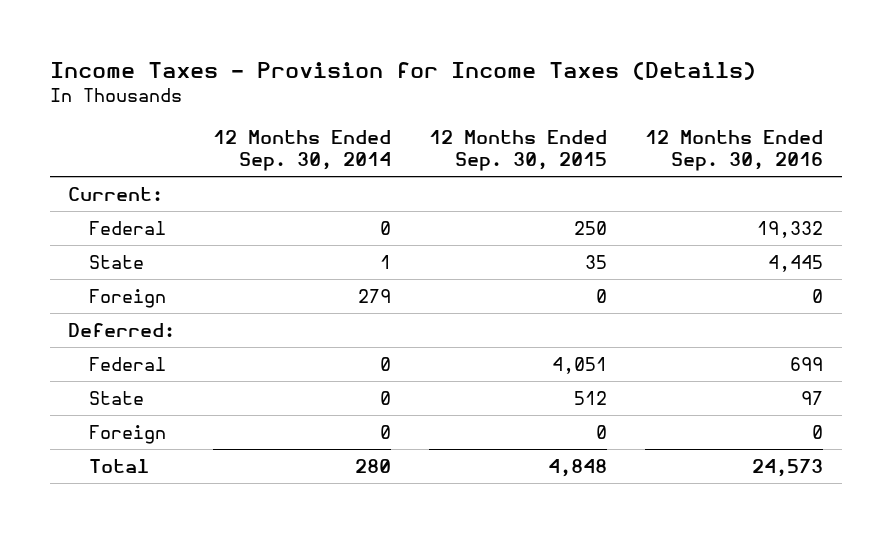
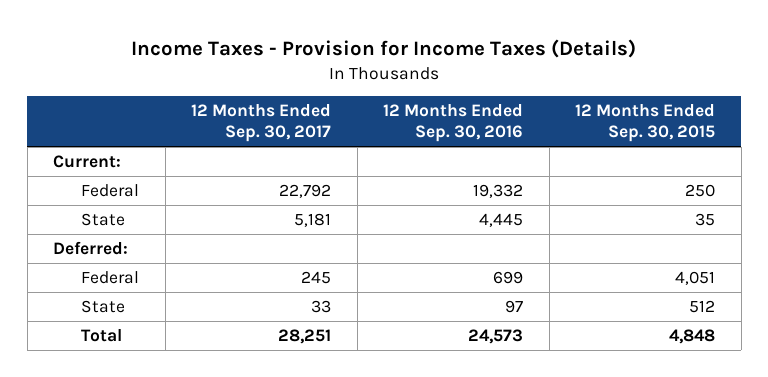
[213,130,392,172] 12 Months Ended Sep. 30, 2014 -> none
none -> [191,104,332,143] 12 Months Ended Sep. 30, 2017
[89,288,167,308] Foreign -> none
[89,424,167,444] Foreign -> none

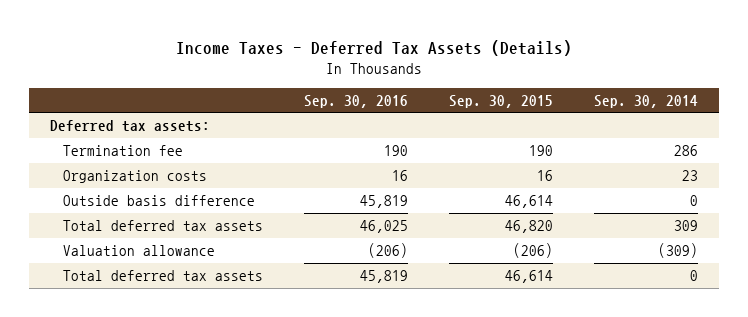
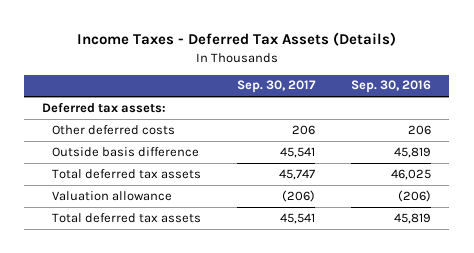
[449,94,554,108] Sep. 30, 2015 -> none
[594,94,699,108] Sep. 30, 2014 -> none
none -> [237,80,317,94] Sep. 30, 2017
[63,145,184,157] Termination fee -> none
[63,170,208,184] Organization costs -> none
none -> [52,124,176,135] Other deferred costs

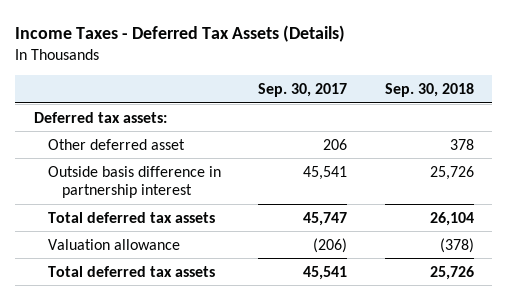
[351,80,432,94] Sep. 30, 2016 -> none
none -> [384,83,474,98] Sep. 30, 2018
[52,124,176,135] Other deferred costs -> [47,138,185,150] Other deferred asset
[52,146,200,157] Outside basis difference -> [47,165,221,199] Outside basis difference in partnership interest

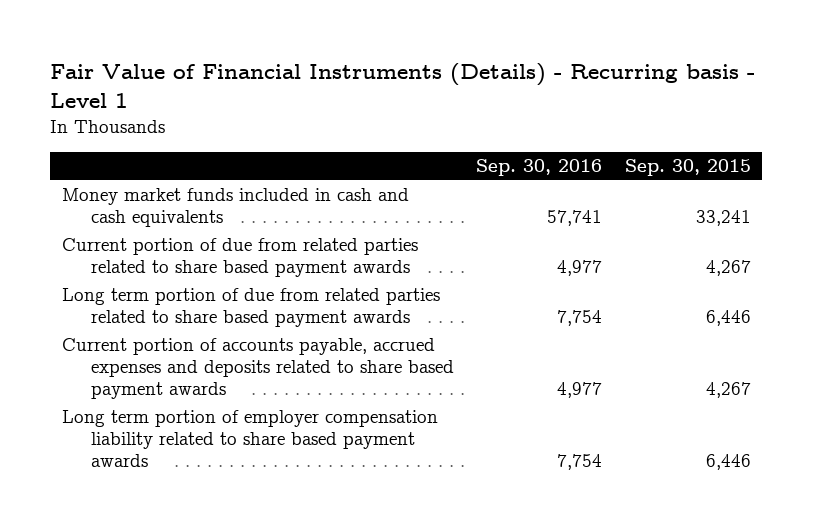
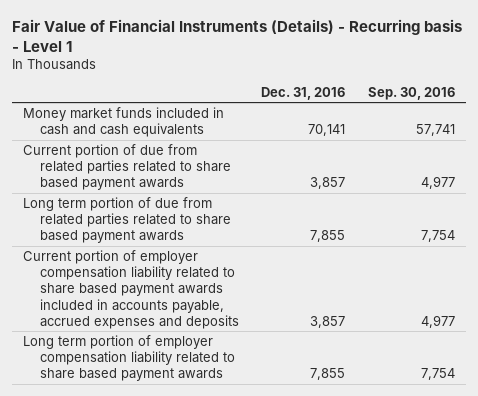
[625,159,752,177] Sep. 30, 2015 -> none
none -> [261,86,346,100] Dec. 31, 2016
[61,338,454,400] Current portion of accounts payable, accrued expenses and deposits related to share based payment awards -> [23,249,239,330] Current portion of employer compensation liability related to share based payment awards included in accounts payable, accrued expenses and deposits

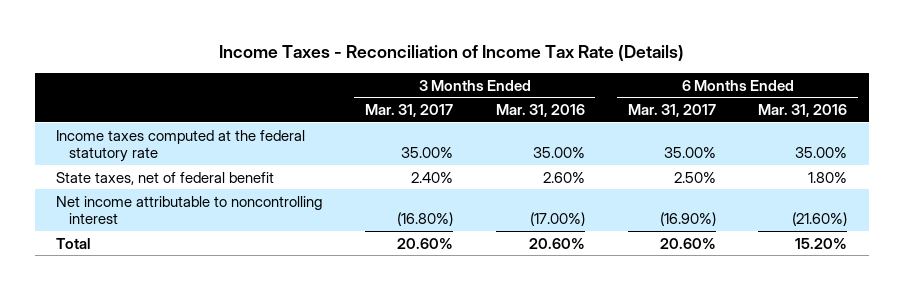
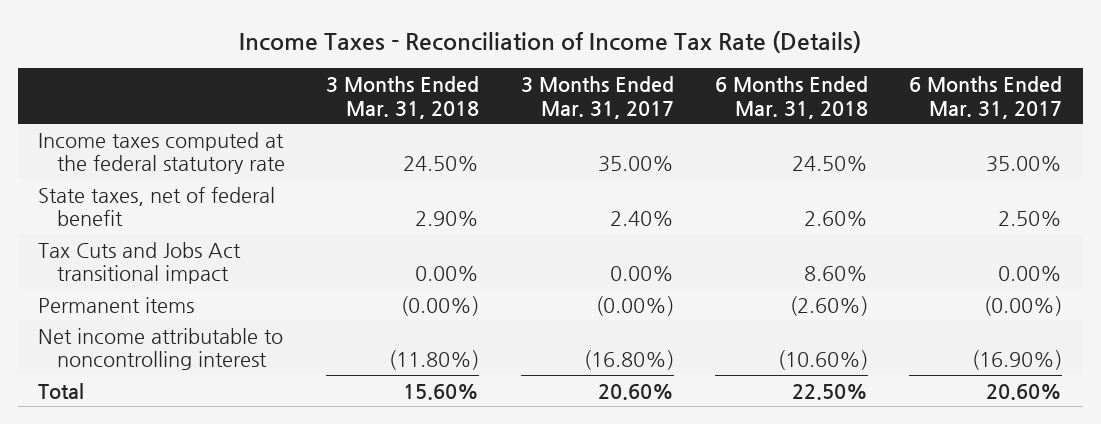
[495,103,585,117] Mar. 31, 2016 -> none
[758,103,848,117] Mar. 31, 2016 -> none
none -> [326,75,480,119] 3 Months Ended Mar. 31, 2018
none -> [715,75,869,119] 6 Months Ended Mar. 31, 2018
none -> [38,241,242,285] Tax Cuts and Jobs Act transitional impact
none -> [38,296,195,313] Permanent items

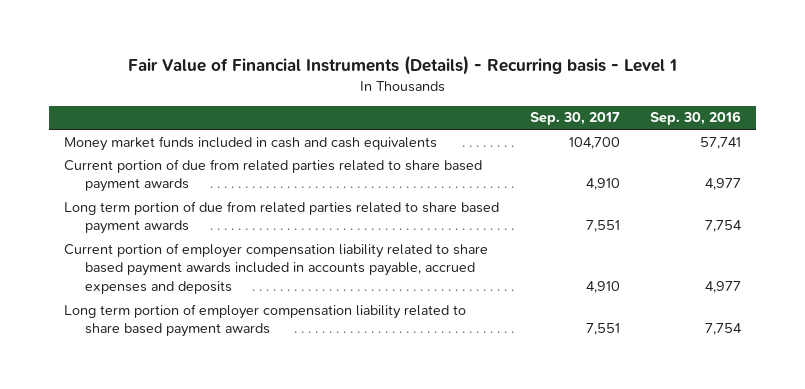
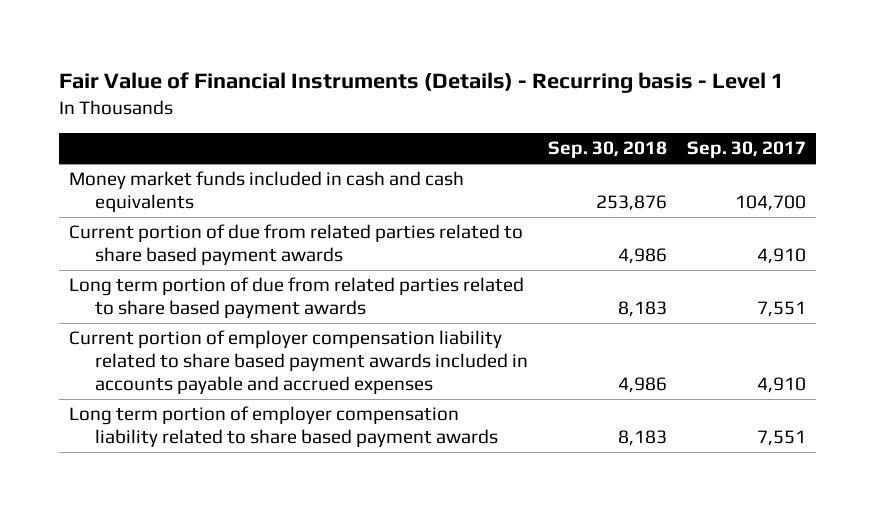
[650,111,742,126] Sep. 30, 2016 -> none
none -> [548,141,668,159] Sep. 30, 2018
[63,242,488,295] Current portion of employer compensation liability related to share based payment awards included in accounts payable, accrued expenses and deposits -> [68,330,529,395] Current portion of employer compensation liability related to share based payment awards included in accounts payable and accrued expenses

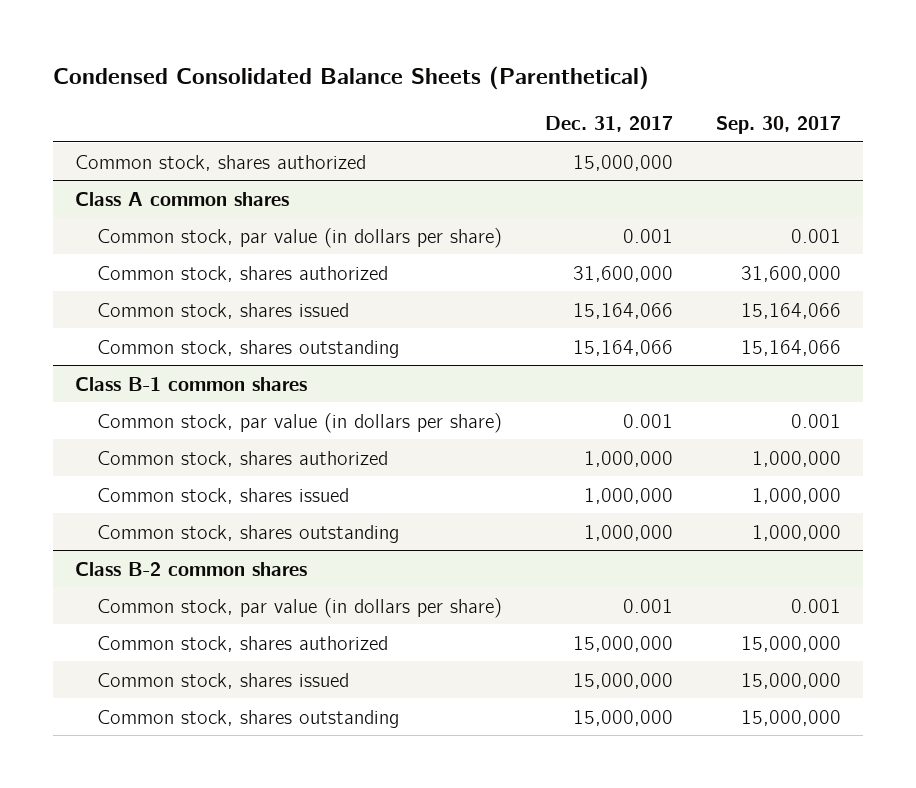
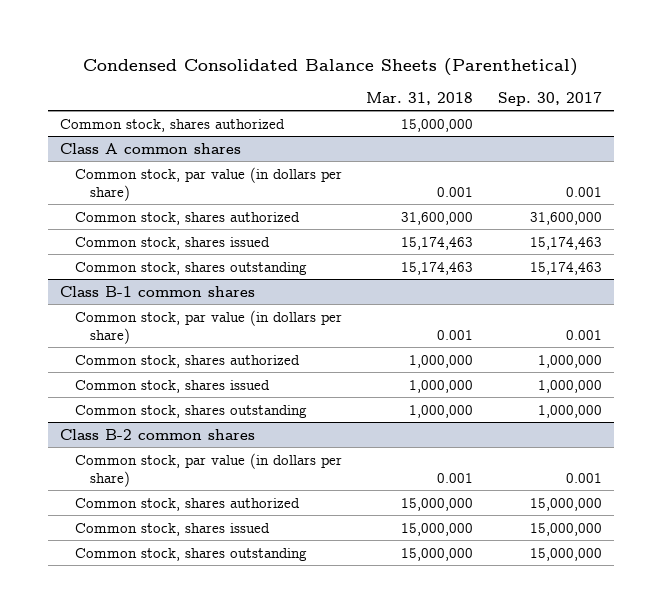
[544,116,673,133] Dec. 31, 2017 -> none
none -> [366,91,474,105] Mar. 31, 2018
[741,302,842,319] 15,164,066 -> [529,236,602,250] 15,174,463
[741,339,842,356] 15,164,066 -> [529,261,602,275] 15,174,463

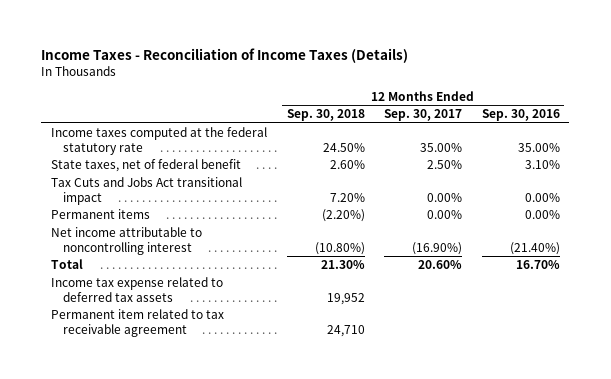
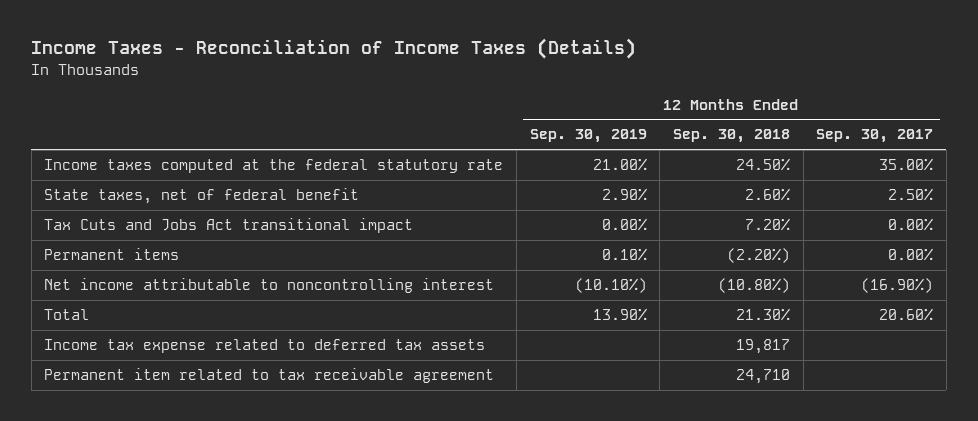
[481,109,560,122] Sep. 30, 2016 -> none
none -> [529,129,647,144] Sep. 30, 2019
[326,292,365,305] 19,952 -> [735,339,790,355] 19,817

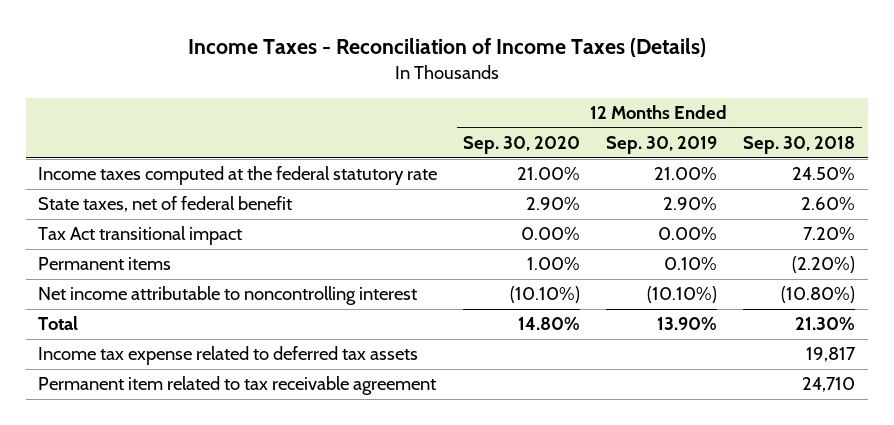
[816,129,934,144] Sep. 30, 2017 -> none
none -> [463,136,581,155] Sep. 30, 2020
[44,218,414,234] Tax Cuts and Jobs Act transitional impact -> [38,226,243,246] Tax Act transitional impact

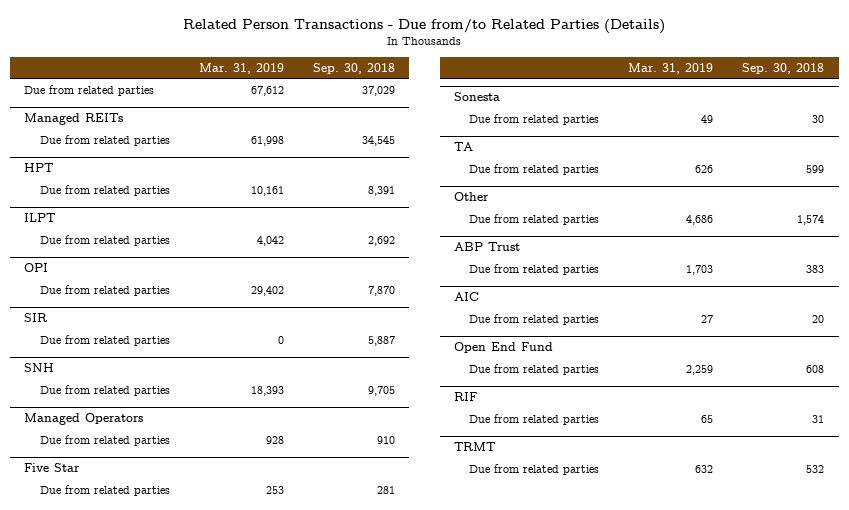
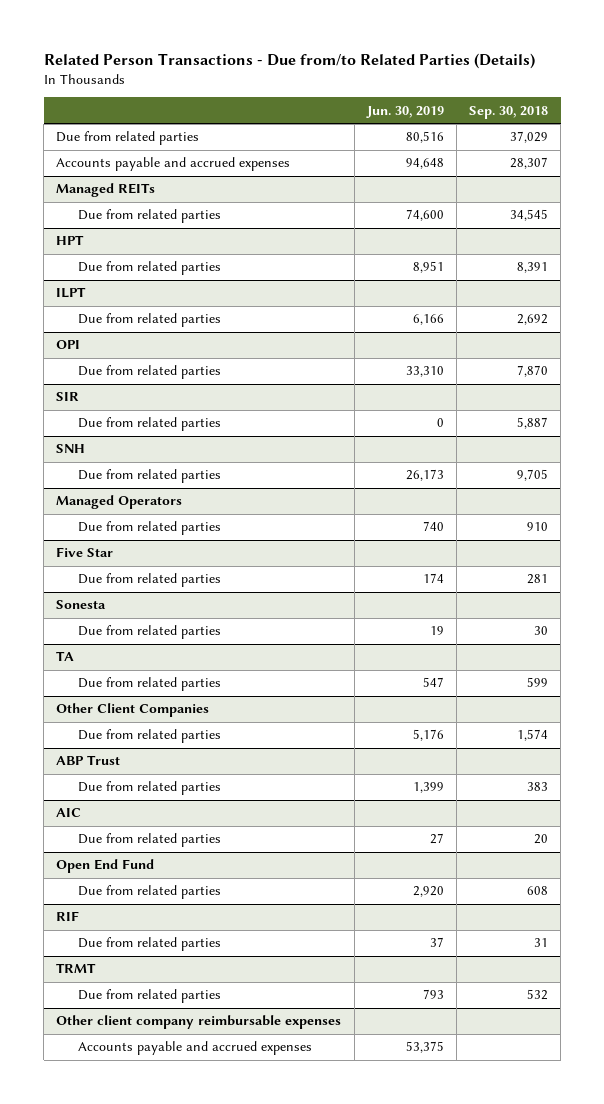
[198,63,284,75] Mar. 31, 2019 -> none
none -> [365,105,444,118] Jun. 30, 2019
none -> [56,157,291,172] Accounts payable and accrued expenses
[454,192,490,202] Other -> [56,703,210,718] Other Client Companies
none -> [56,1015,342,1030] Other client company reimbursable expenses
none -> [78,1041,313,1056] Accounts payable and accrued expenses

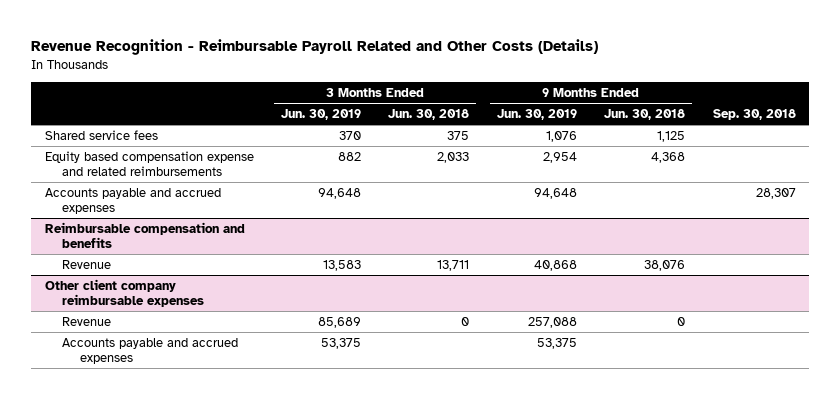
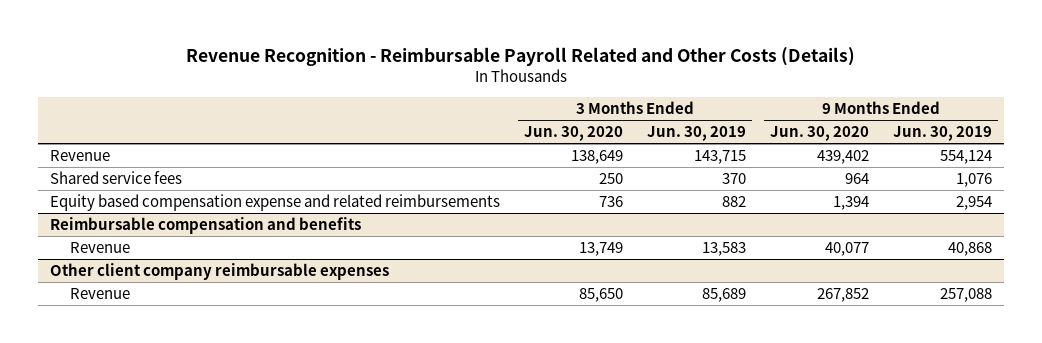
[388,109,470,121] Jun. 30, 2018 -> none
[604,109,686,121] Jun. 30, 2018 -> none
[712,109,796,121] Sep. 30, 2018 -> none
none -> [523,126,623,142] Jun. 30, 2020
none -> [769,126,869,142] Jun. 30, 2020
none -> [49,150,110,162] Revenue
[44,188,221,215] Accounts payable and accrued expenses -> none
[62,338,239,365] Accounts payable and accrued expenses -> none

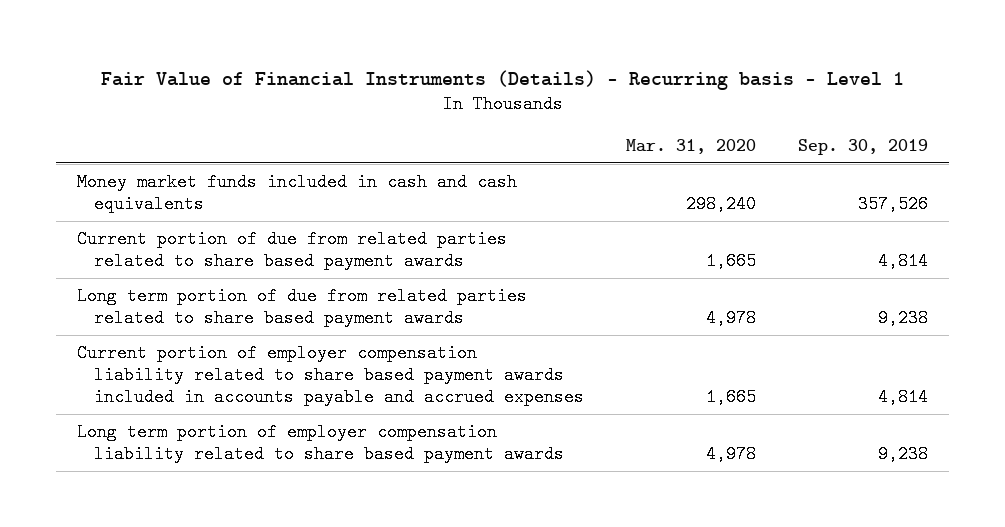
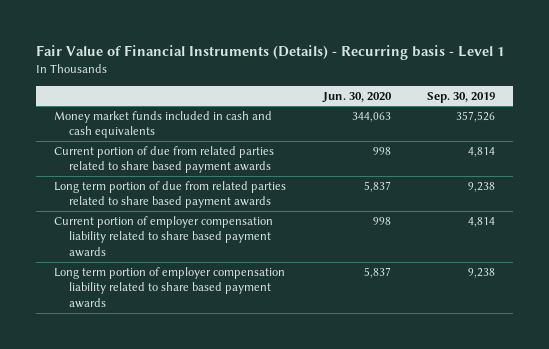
[625,138,756,154] Mar. 31, 2020 -> none
none -> [321,91,392,103] Jun. 30, 2020
[77,344,585,406] Current portion of employer compensation liability related to share based payment awards included in accounts payable and accrued expenses -> [54,215,274,258] Current portion of employer compensation liability related to share based payment awards

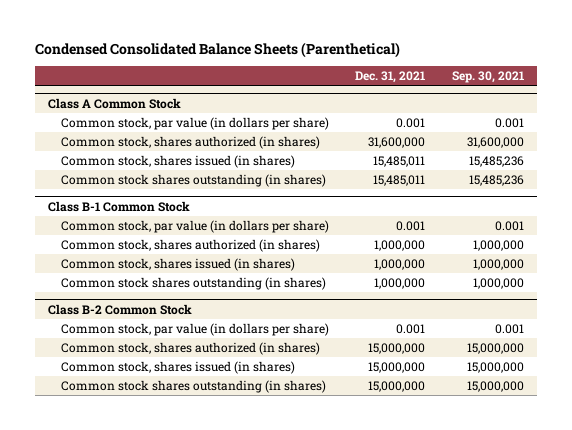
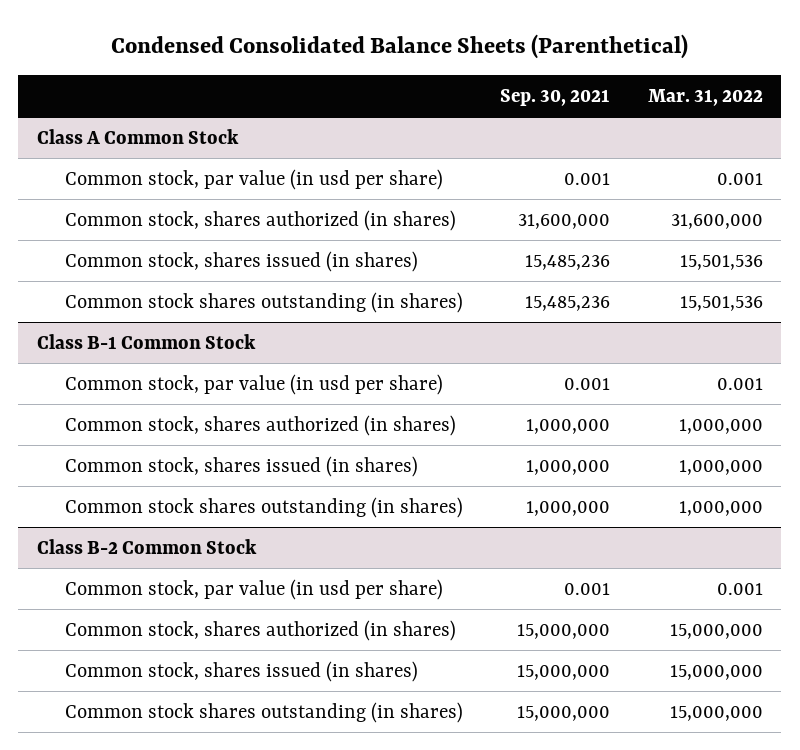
[355,71,426,84] Dec. 31, 2021 -> none
none -> [647,88,763,106] Mar. 31, 2022
[61,116,330,130] Common stock, par value (in dollars per share) -> [64,168,443,190] Common stock, par value (in usd per share)
[61,219,330,233] Common stock, par value (in dollars per share) -> [64,373,443,395] Common stock, par value (in usd per share)
[61,322,330,336] Common stock, par value (in dollars per share) -> [64,578,443,600] Common stock, par value (in usd per share)

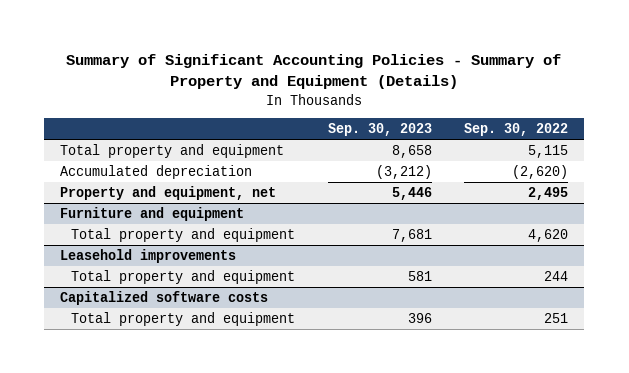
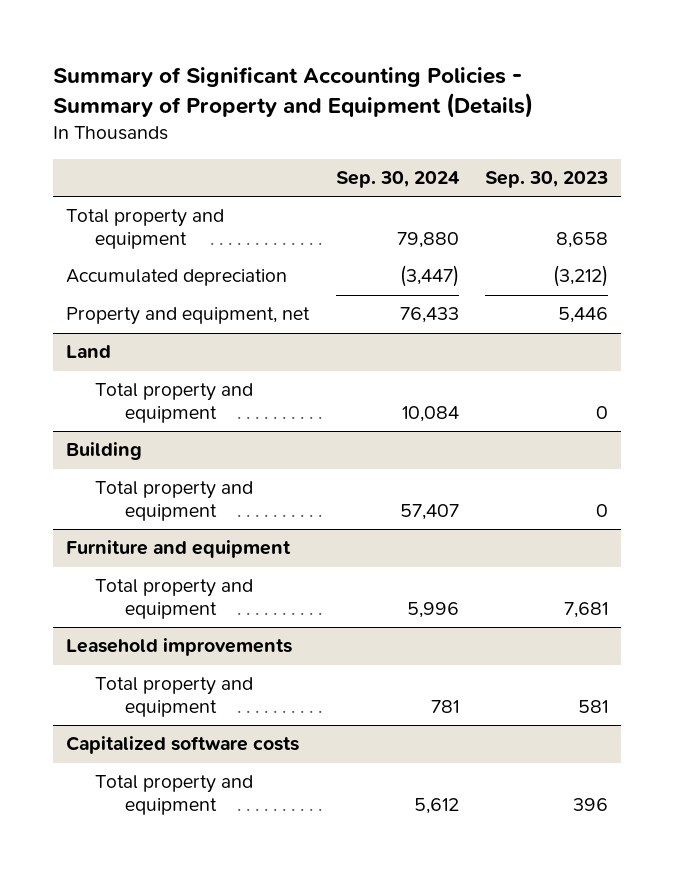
[464,123,569,137] Sep. 30, 2022 -> none
none -> [335,170,460,188] Sep. 30, 2024
none -> [66,345,112,359] Land
none -> [95,383,254,424] Total property and equipment
none -> [66,442,143,461] Building
none -> [95,481,254,522] Total property and equipment

